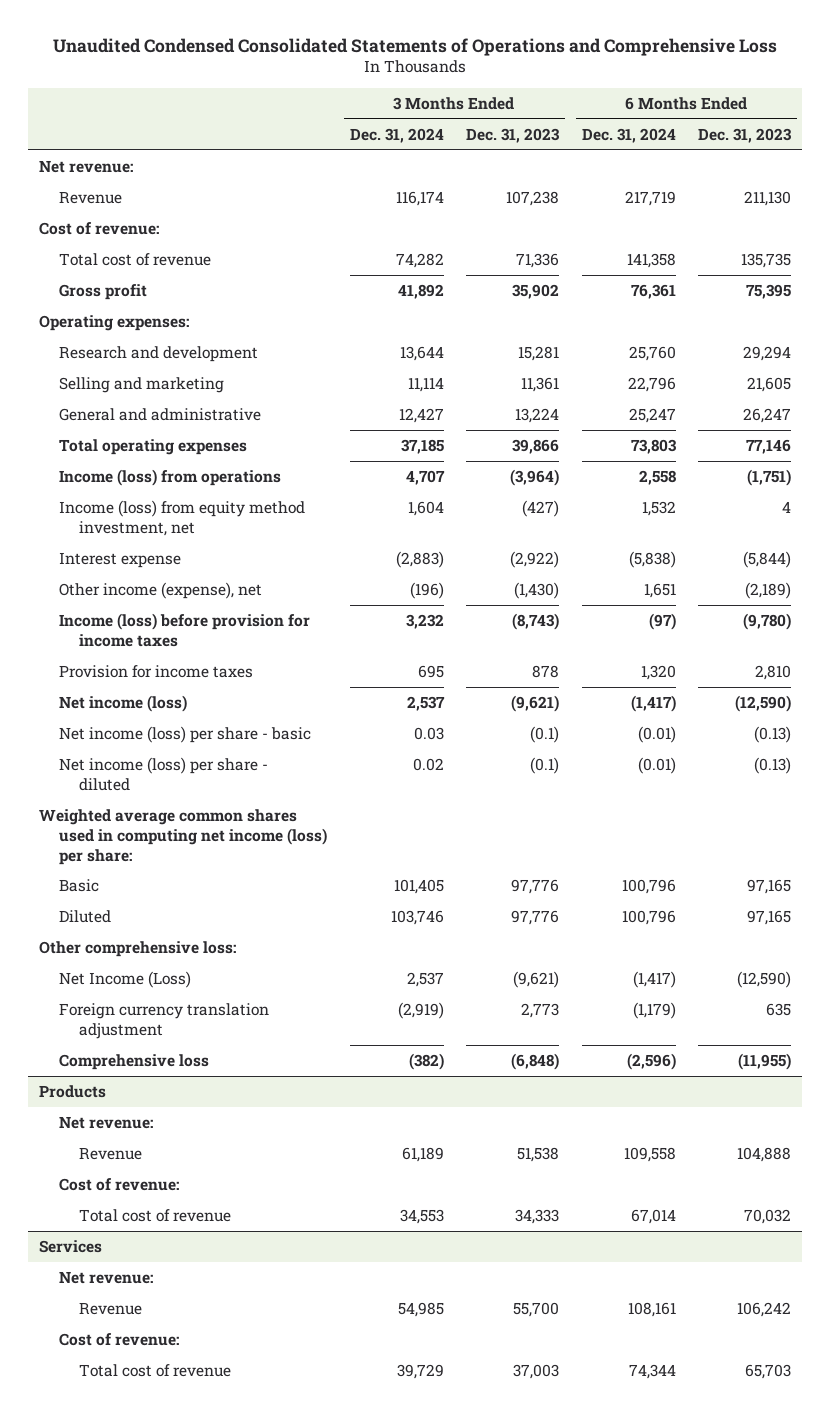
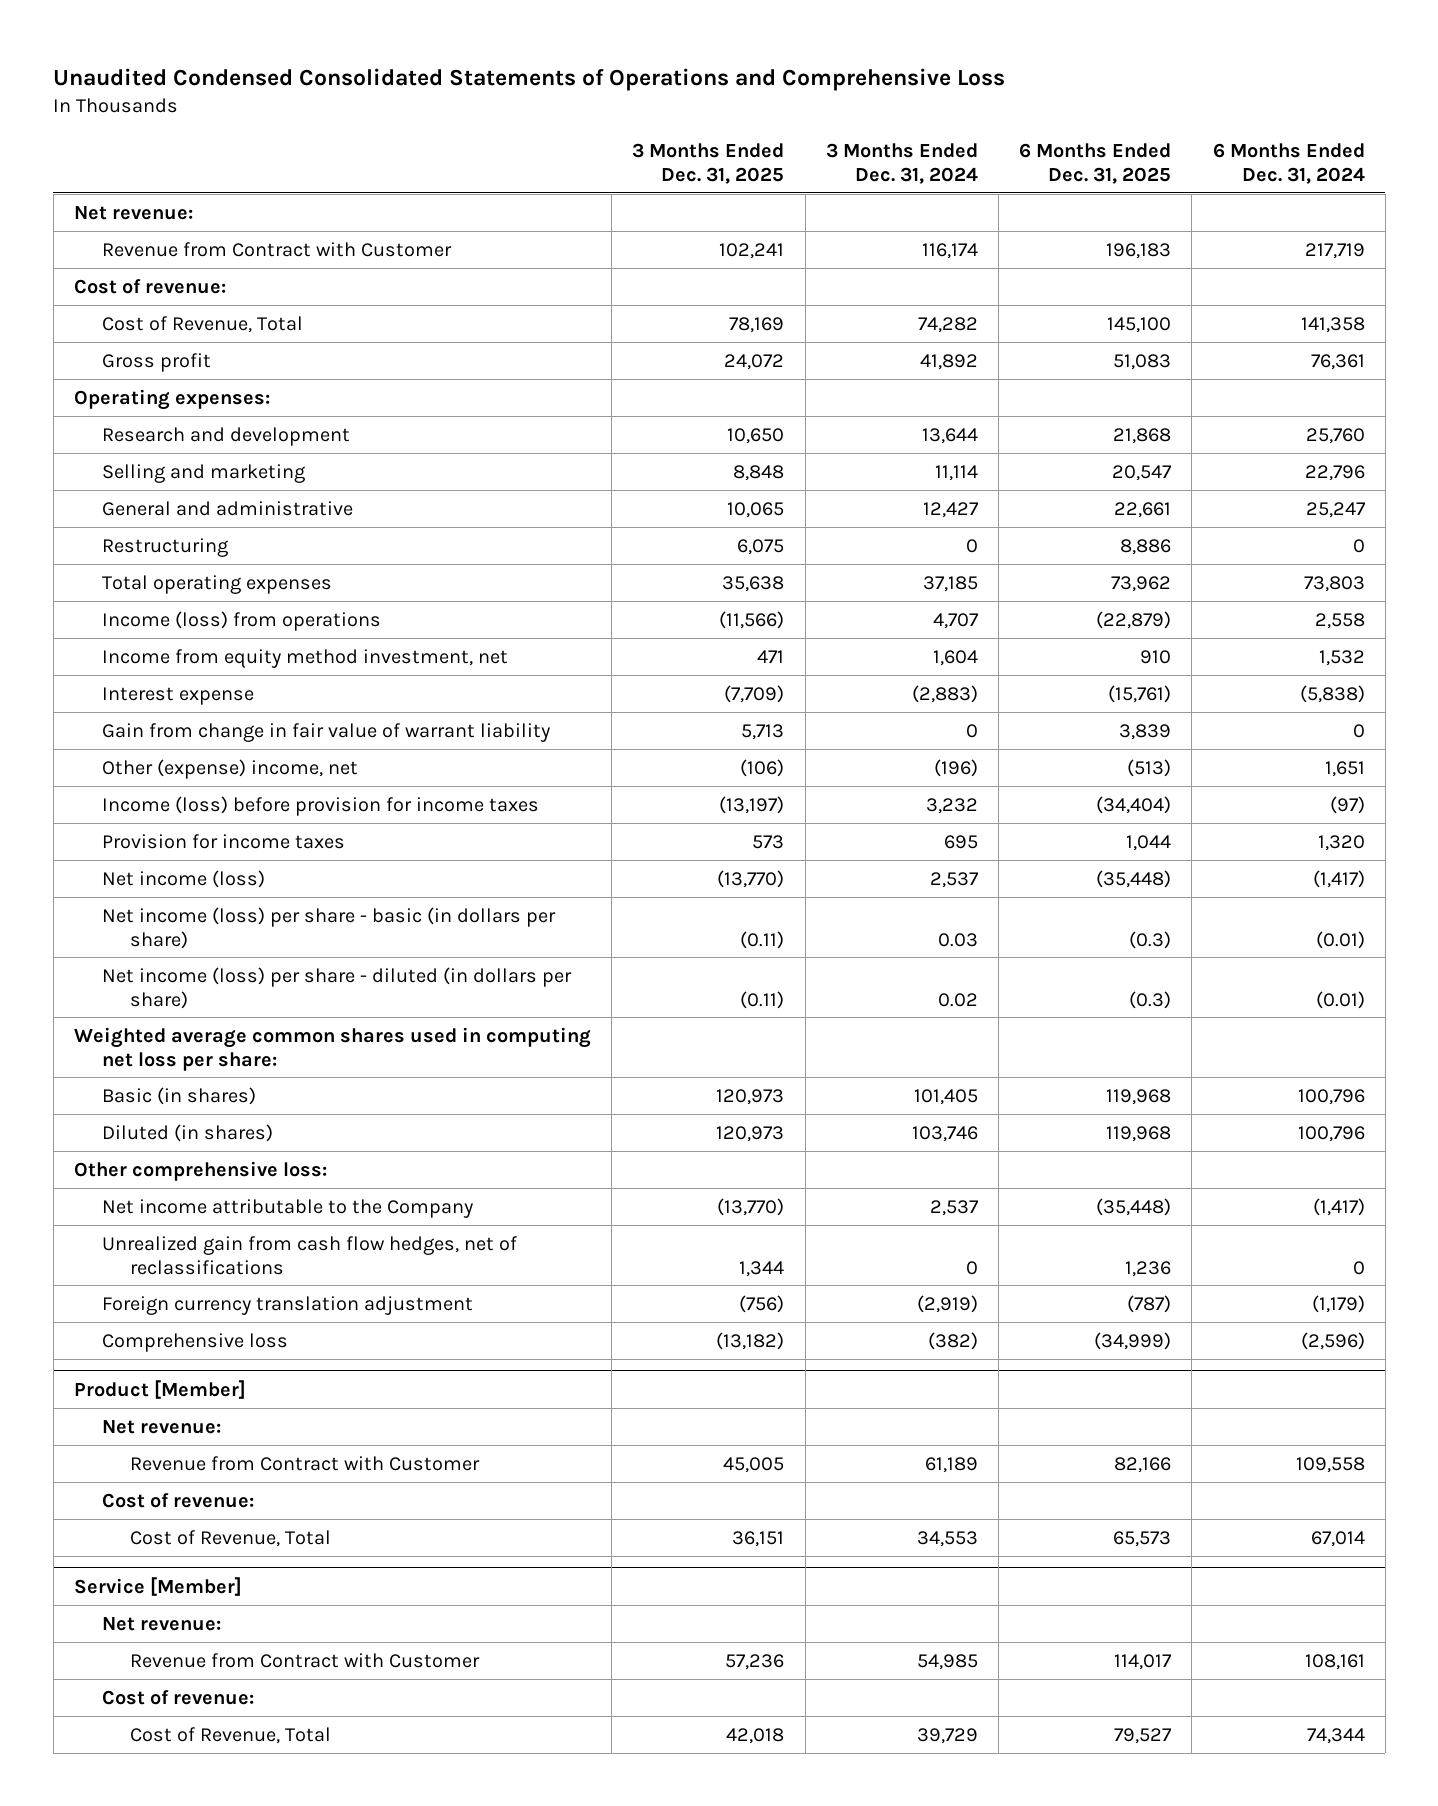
[466,127,561,143] Dec. 31, 2023 -> none
[698,127,793,143] Dec. 31, 2023 -> none
none -> [632,142,785,184] 3 Months Ended Dec. 31, 2025
none -> [1019,142,1172,184] 6 Months Ended Dec. 31, 2025
[59,191,123,204] Revenue -> [101,241,452,257] Revenue from Contract with Customer
[59,252,212,266] Total cost of revenue -> [101,315,303,333] Cost of Revenue, Total
none -> [101,537,228,557] Restructuring
[59,499,306,536] Income (loss) from equity method investment, net -> [101,648,508,668] Income from equity method investment, net
none -> [101,722,550,742] Gain from change in fair value of warrant liability
[59,581,263,599] Other income (expense), net -> [101,758,358,779] Other (expense) income, net
[59,725,312,743] Net income (loss) per share - basic -> [101,906,556,949] Net income (loss) per share - basic (in dollars per share)
[59,756,269,791] Net income (loss) per share - diluted -> [101,966,572,1009] Net income (loss) per share - diluted (in dollars per share)
[38,808,328,865] Weighted average common shares used in computing net income (loss) per share: -> [73,1026,591,1071] Weighted average common shares used in computing net loss per share:
[59,878,100,892] Basic -> [101,1086,256,1105] Basic (in shares)
[59,909,112,923] Diluted -> [101,1123,273,1142] Diluted (in shares)
[59,970,192,988] Net Income (Loss) -> [101,1198,473,1218] Net income attributable to the Company
none -> [101,1235,517,1275] Unrealized gain from cash flow hedges, net of reclassifications
[38,1084,106,1098] Products -> [73,1379,246,1399] Product [Member]
[79,1147,143,1160] Revenue -> [129,1455,480,1471] Revenue from Contract with Customer
[79,1208,232,1222] Total cost of revenue -> [129,1529,331,1547] Cost of Revenue, Total
[38,1239,102,1253] Services -> [73,1576,242,1596] Service [Member]
[79,1302,143,1315] Revenue -> [129,1652,480,1668] Revenue from Contract with Customer
[79,1363,232,1377] Total cost of revenue -> [129,1726,331,1744] Cost of Revenue, Total

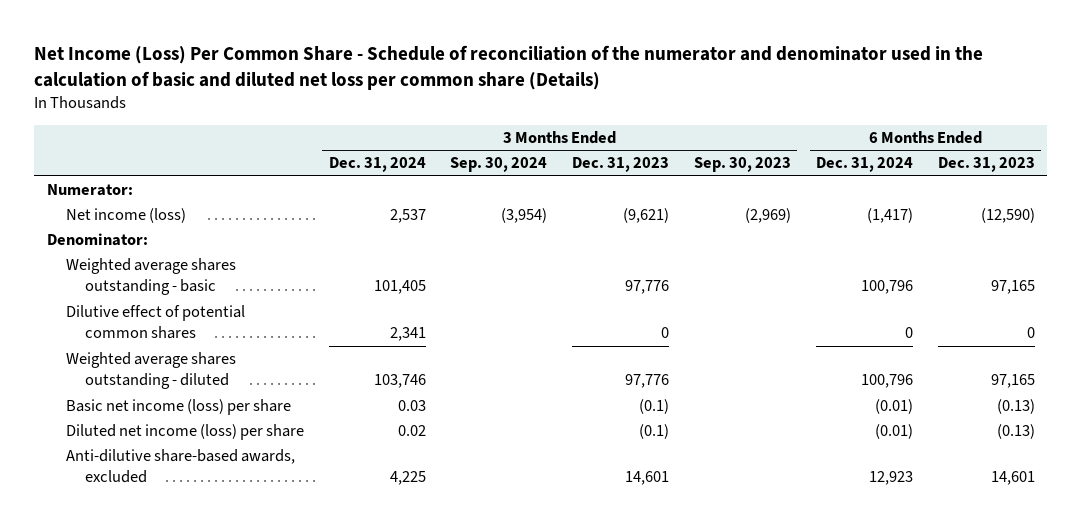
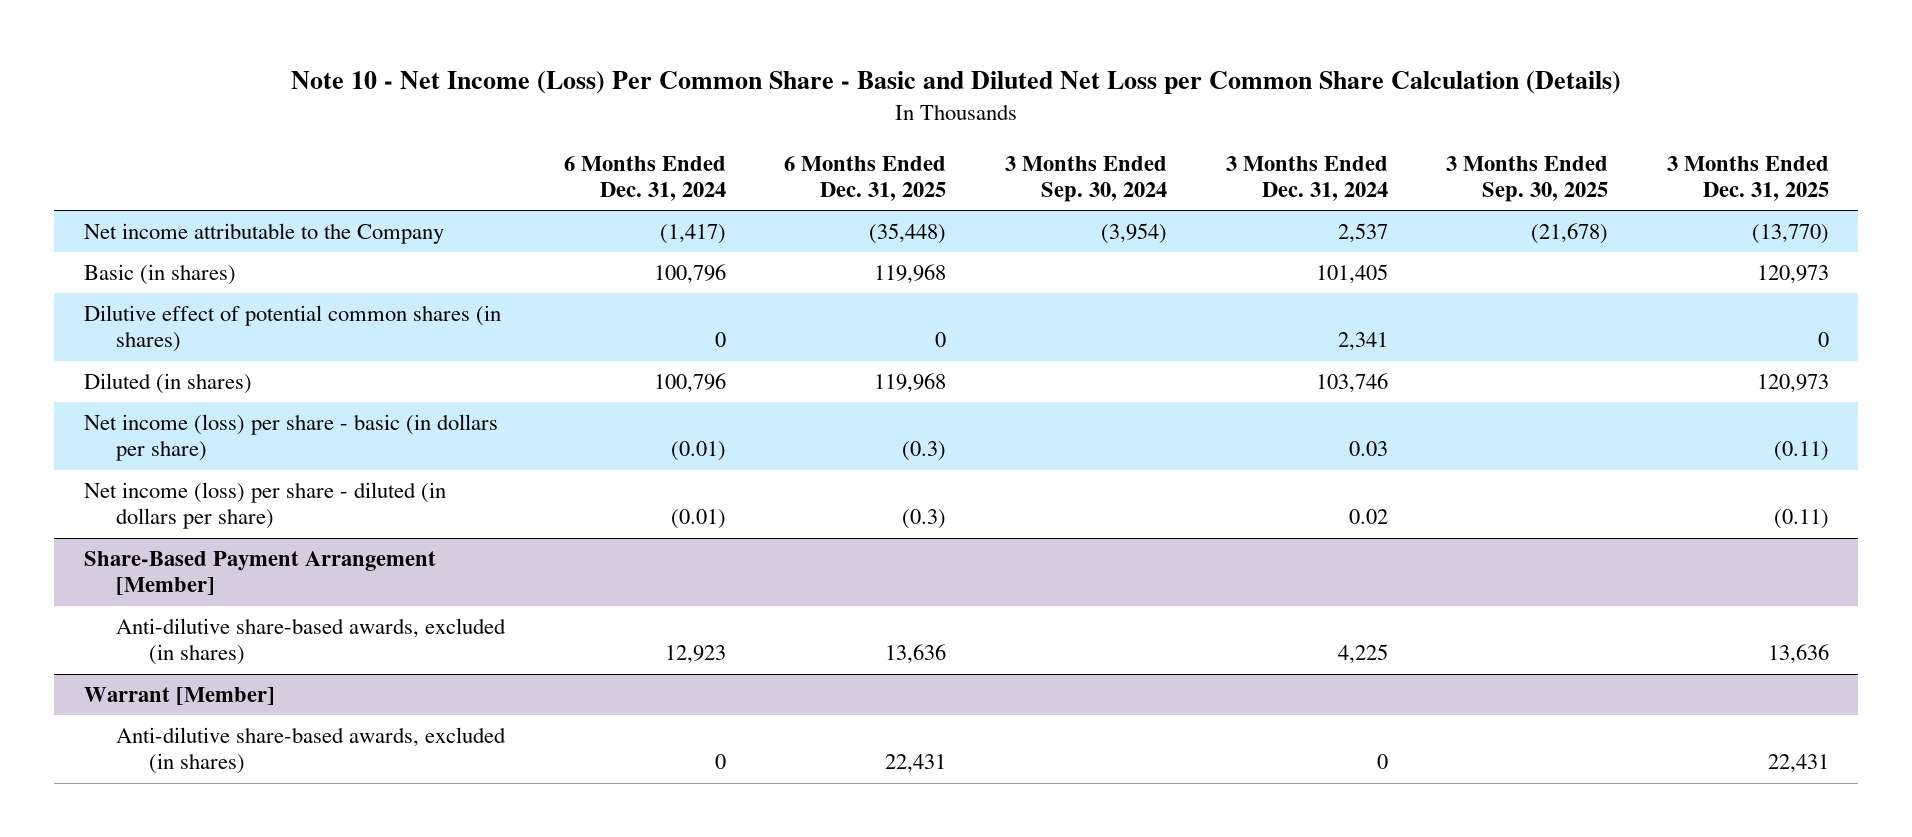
[34,44,984,90] Net Income (Loss) Per Common Share - Schedule of reconciliation of the numerator and denominator used in the calculation of basic and diluted net loss per common share (Details) -> [291,71,1622,95] Note 10 - Net Income (Loss) Per Common Share - Basic and Diluted Net Loss per Common Share Calculation (Details)
[572,157,670,173] Dec. 31, 2023 -> none
[694,157,792,173] Sep. 30, 2023 -> none
[938,157,1036,173] Dec. 31, 2023 -> none
none -> [784,155,947,201] 6 Months Ended Dec. 31, 2025
none -> [1446,155,1609,202] 3 Months Ended Sep. 30, 2025
none -> [1666,155,1829,201] 3 Months Ended Dec. 31, 2025
[46,184,133,197] Numerator: -> none
[46,233,148,247] Denominator: -> none
[65,208,186,224] Net income (loss) -> [83,223,444,245] Net income attributable to the Company
[65,258,236,296] Weighted average shares outstanding - basic -> [83,264,236,286] Basic (in shares)
[65,305,245,340] Dilutive effect of potential common shares -> [83,305,501,353] Dilutive effect of potential common shares (in shares)
[65,352,236,390] Weighted average shares outstanding - diluted -> [83,373,252,395] Diluted (in shares)
[65,399,291,416] Basic net income (loss) per share -> [83,414,498,462] Net income (loss) per share - basic (in dollars per share)
[65,424,304,441] Diluted net income (loss) per share -> [83,482,446,530] Net income (loss) per share - diluted (in dollars per share)
none -> [83,551,436,596] Share-Based Payment Arrangement [Member]
[65,449,295,484] Anti-dilutive share-based awards, excluded -> [116,618,507,666] Anti-dilutive share-based awards, excluded (in shares)
none -> [83,687,275,706] Warrant [Member]
none -> [116,727,507,775] Anti-dilutive share-based awards, excluded (in shares)

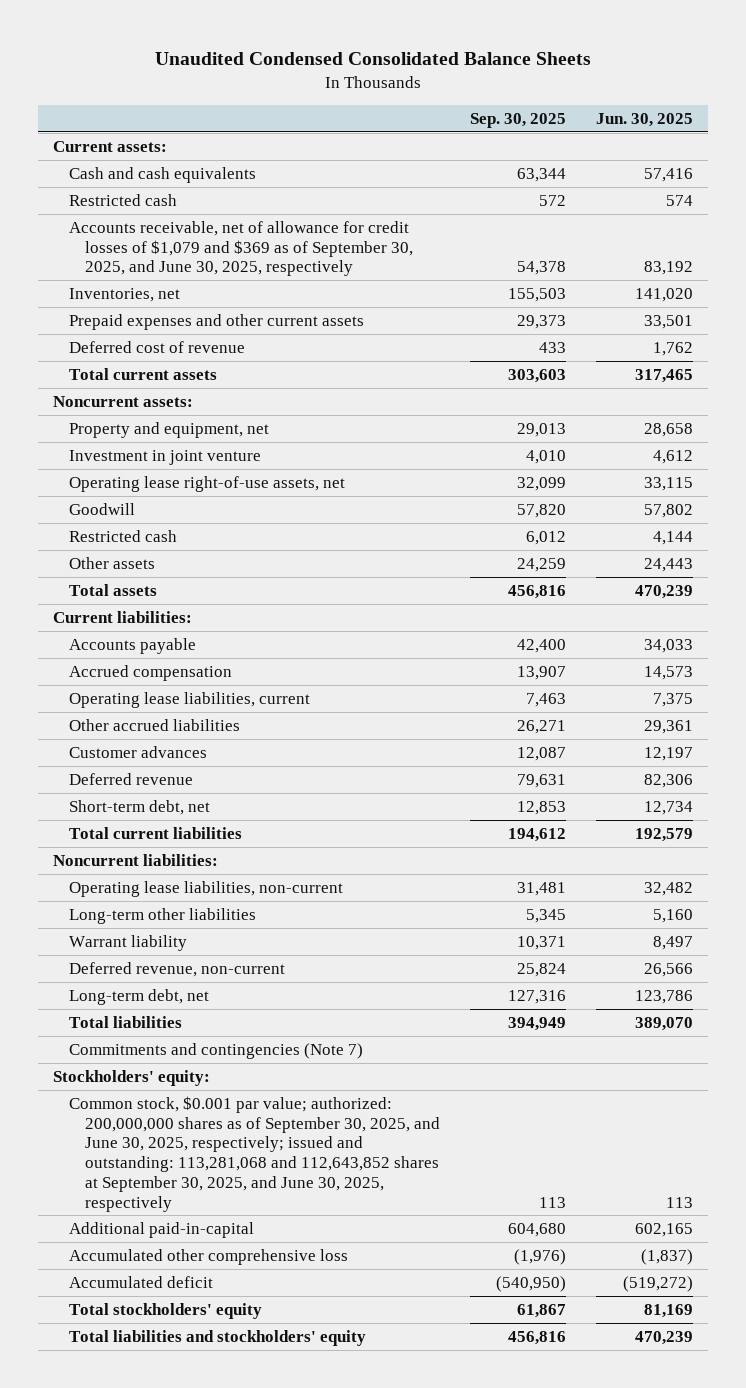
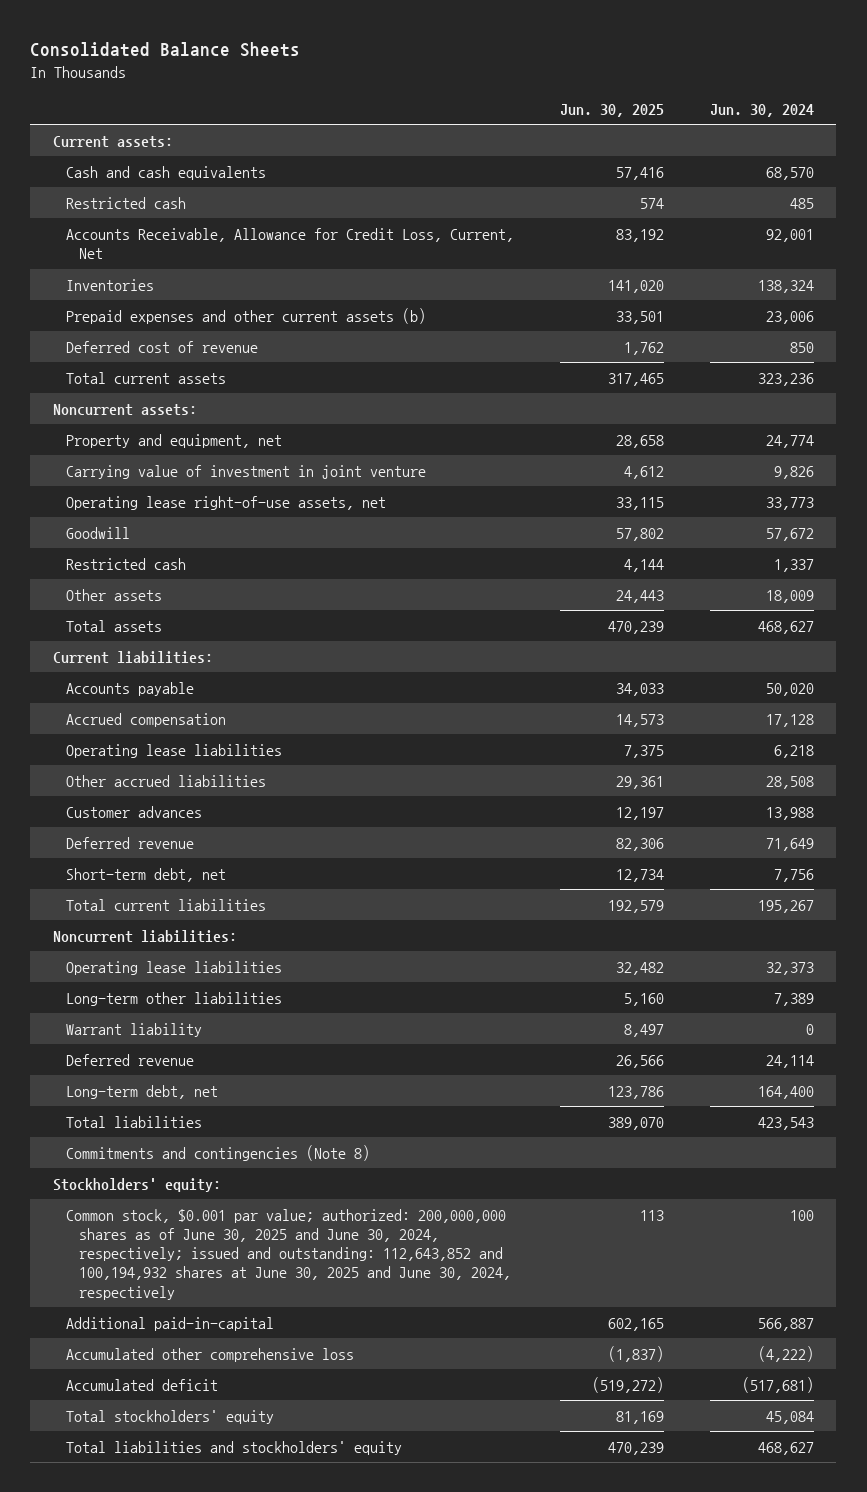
[155,51,592,65] Unaudited Condensed Consolidated Balance Sheets -> [30,42,301,58] Consolidated Balance Sheets
[470,113,567,129] Sep. 30, 2025 -> none
none -> [709,103,814,117] Jun. 30, 2024
[69,220,414,277] Accounts receivable, net of allowance for credit losses of $1,079 and $369 as of September 30, 2025, and June 30, 2025, respectively -> [66,227,515,260] Accounts Receivable, Allowance for Credit Loss, Current, Net
[69,287,181,302] Inventories, net -> [66,278,155,291] Inventories
[69,313,365,330] Prepaid expenses and other current assets -> [66,307,427,324] Prepaid expenses and other current assets (b)
[69,449,262,465] Investment in joint venture -> [66,464,427,479] Carrying value of investment in joint venture
[69,691,311,708] Operating lease liabilities, current -> [66,743,283,758] Operating lease liabilities
[69,880,344,897] Operating lease liabilities, non-current -> [66,960,283,975] Operating lease liabilities
[69,961,286,977] Deferred revenue, non-current -> [66,1053,195,1066] Deferred revenue
[69,1042,364,1059] Commitments and contingencies (Note 7) -> [66,1144,371,1161] Commitments and contingencies (Note 8)
[69,1095,441,1212] Common stock, $0.001 par value; authorized: 200,000,000 shares as of September 30, 2025, and June 30, 2025, respectively; issued and outstanding: 113,281,068 and 112,643,852 shares at September 30, 2025, and June 30, 2025, respectively -> [66,1208,511,1300] Common stock, $0.001 par value; authorized: 200,000,000 shares as of June 30, 2025 and June 30, 2024, respectively; issued and outstanding: 112,643,852 and 100,194,932 shares at June 30, 2025 and June 30, 2024, respectively

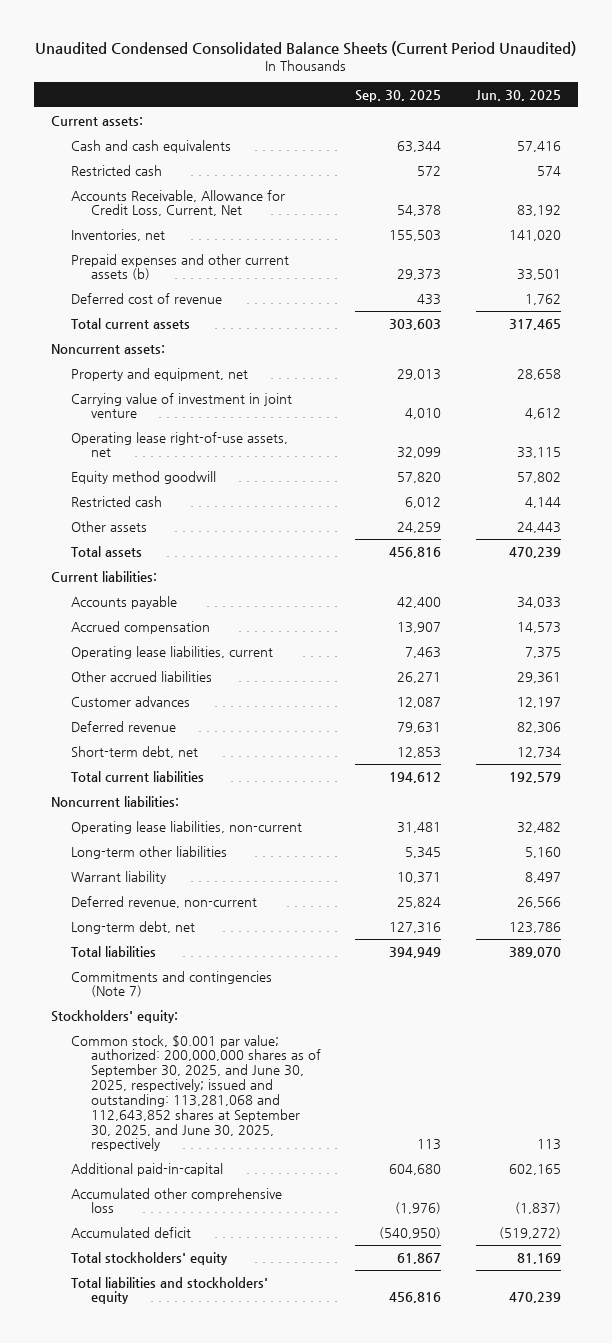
[30,42,301,58] Consolidated Balance Sheets -> [35,41,577,57] Unaudited Condensed Consolidated Balance Sheets (Current Period Unaudited)
[709,103,814,117] Jun. 30, 2024 -> none
none -> [355,89,442,102] Sep. 30, 2025
[66,278,155,291] Inventories -> [70,228,165,241] Inventories, net
[66,526,131,539] Goodwill -> [70,470,216,484] Equity method goodwill
[66,743,283,758] Operating lease liabilities -> [70,645,273,659] Operating lease liabilities, current
[66,960,283,975] Operating lease liabilities -> [70,820,302,834] Operating lease liabilities, non-current
[66,1053,195,1066] Deferred revenue -> [70,895,257,908] Deferred revenue, non-current
[66,1144,371,1161] Commitments and contingencies (Note 8) -> [70,970,272,998] Commitments and contingencies (Note 7)
[66,1208,511,1300] Common stock, $0.001 par value; authorized: 200,000,000 shares as of June 30, 2025 and June 30, 2024, respectively; issued and outstanding: 112,643,852 and 100,194,932 shares at June 30, 2025 and June 30, 2024, respectively -> [70,1034,321,1152] Common stock, $0.001 par value; authorized: 200,000,000 shares as of September 30, 2025, and June 30, 2025, respectively; issued and outstanding: 113,281,068 and 112,643,852 shares at September 30, 2025, and June 30, 2025, respectively

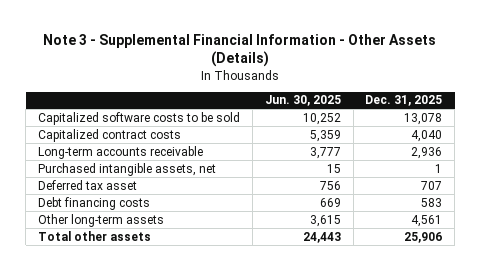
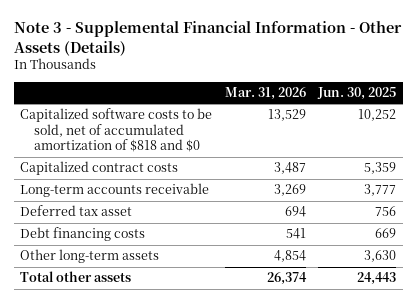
[365,95,443,107] Dec. 31, 2025 -> none
none -> [224,86,306,100] Mar. 31, 2026
[38,111,241,125] Capitalized software costs to be sold -> [20,108,213,153] Capitalized software costs to be sold, net of accumulated amortization of $818 and $0
[38,162,217,176] Purchased intangible assets, net -> none
[309,214,341,227] 3,615 -> [364,250,397,263] 3,630

